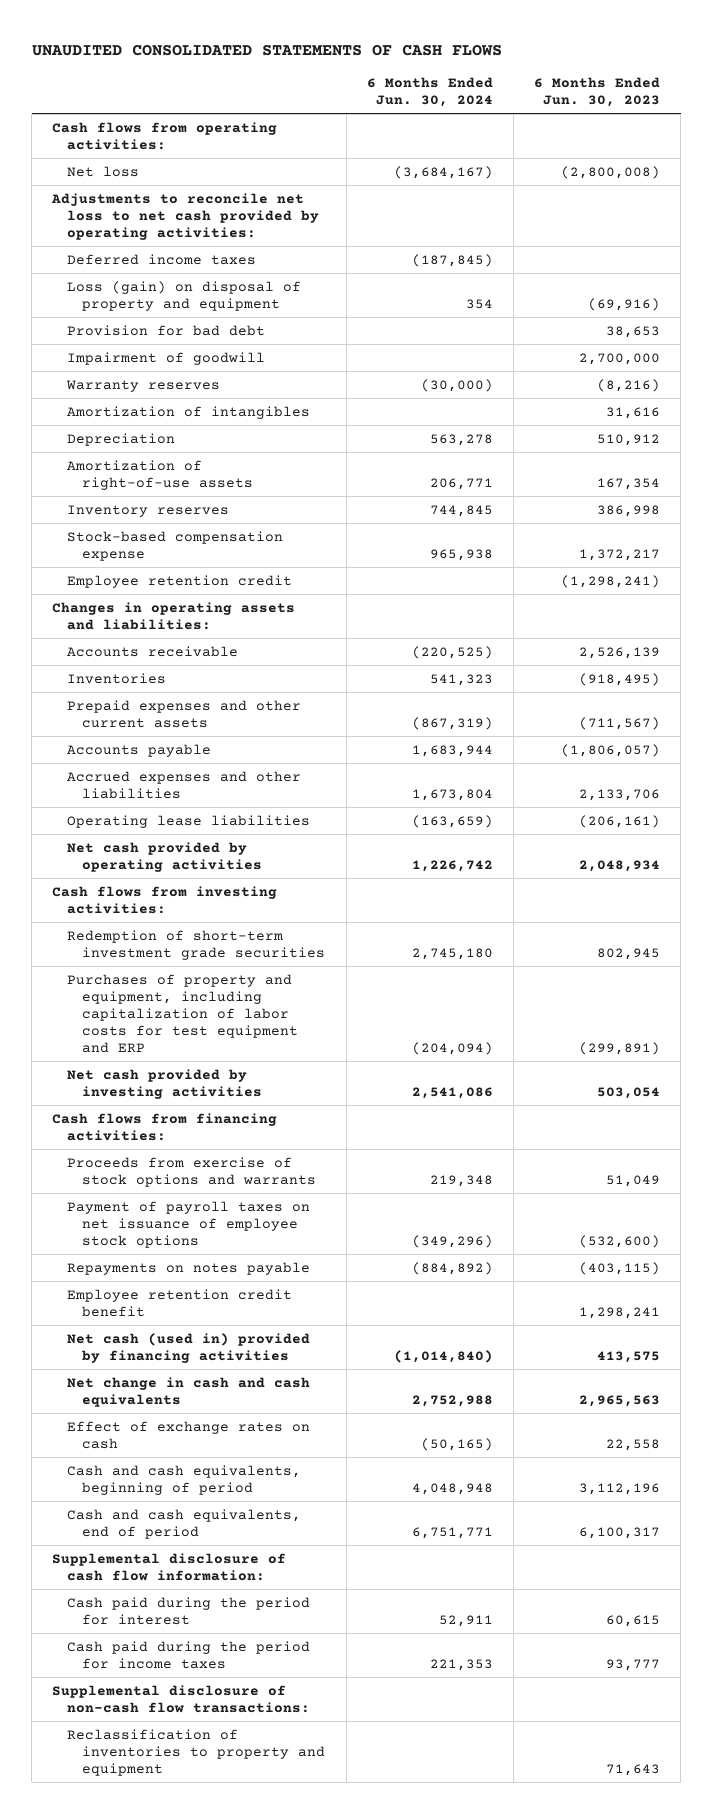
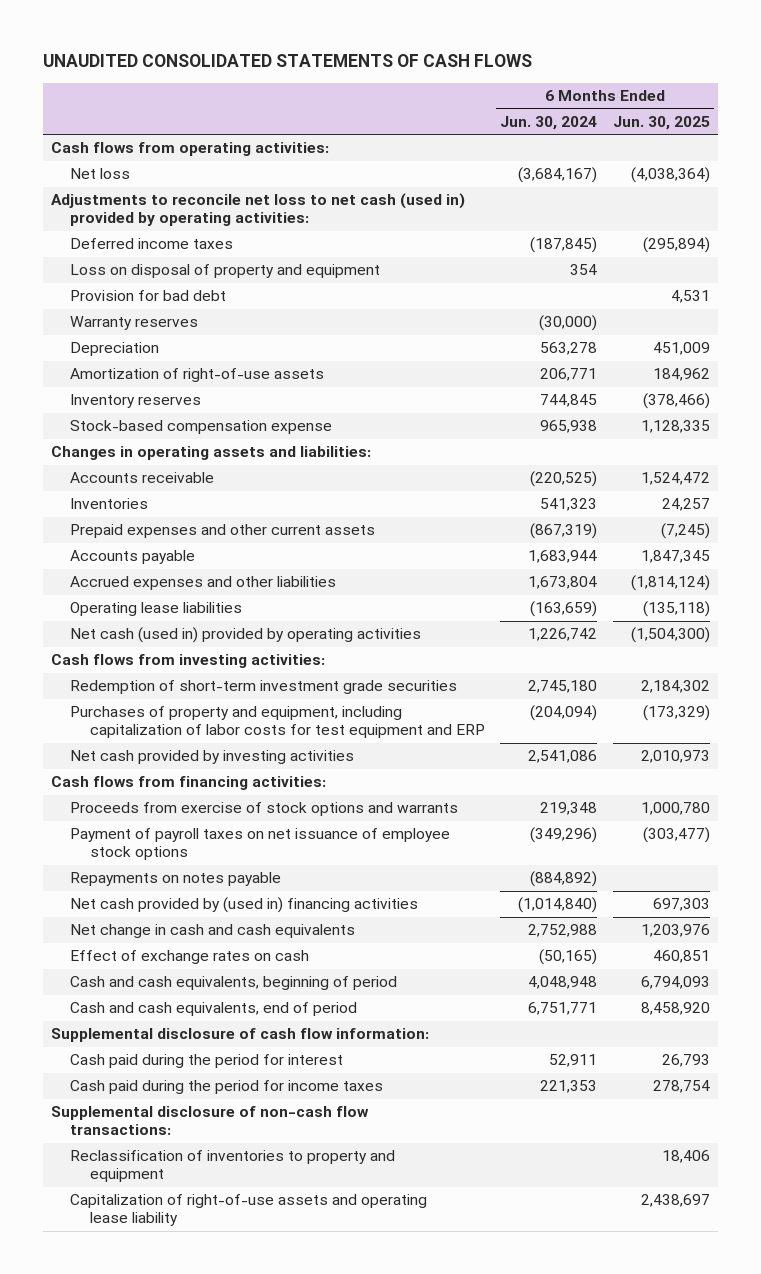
[534,76,661,108] 6 Months Ended Jun. 30, 2023 -> none
none -> [613,115,711,130] Jun. 30, 2025
[51,192,320,240] Adjustments to reconcile net loss to net cash provided by operating activities: -> [51,193,466,227] Adjustments to reconcile net loss to net cash (used in) provided by operating activities:
[67,280,302,311] Loss (gain) on disposal of property and equipment -> [70,264,381,279] Loss on disposal of property and equipment
[67,351,266,365] Impairment of goodwill -> none
[67,405,311,419] Amortization of intangibles -> none
[67,574,293,588] Employee retention credit -> none
[67,841,263,872] Net cash provided by operating activities -> [70,627,422,644] Net cash (used in) provided by operating activities
[67,1288,293,1317] Employee retention credit benefit -> none
[67,1332,311,1363] Net cash (used in) provided by financing activities -> [70,897,419,914] Net cash provided by (used in) financing activities
none -> [70,1194,428,1227] Capitalization of right-of-use assets and operating lease liability

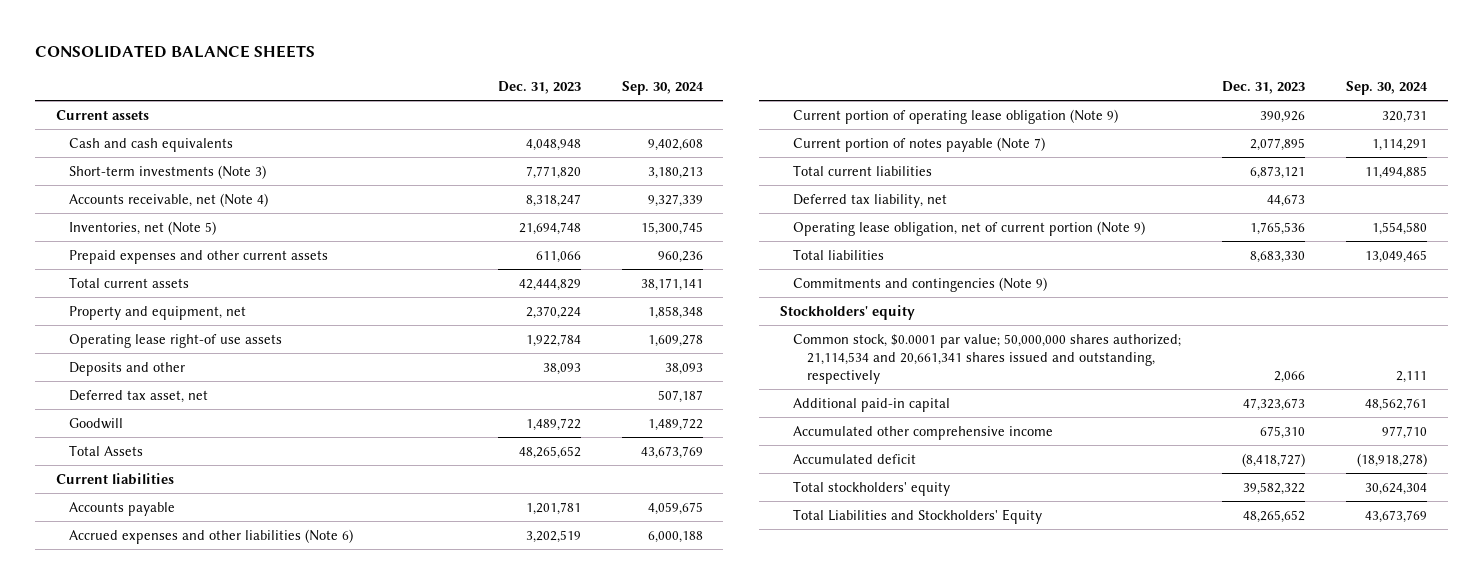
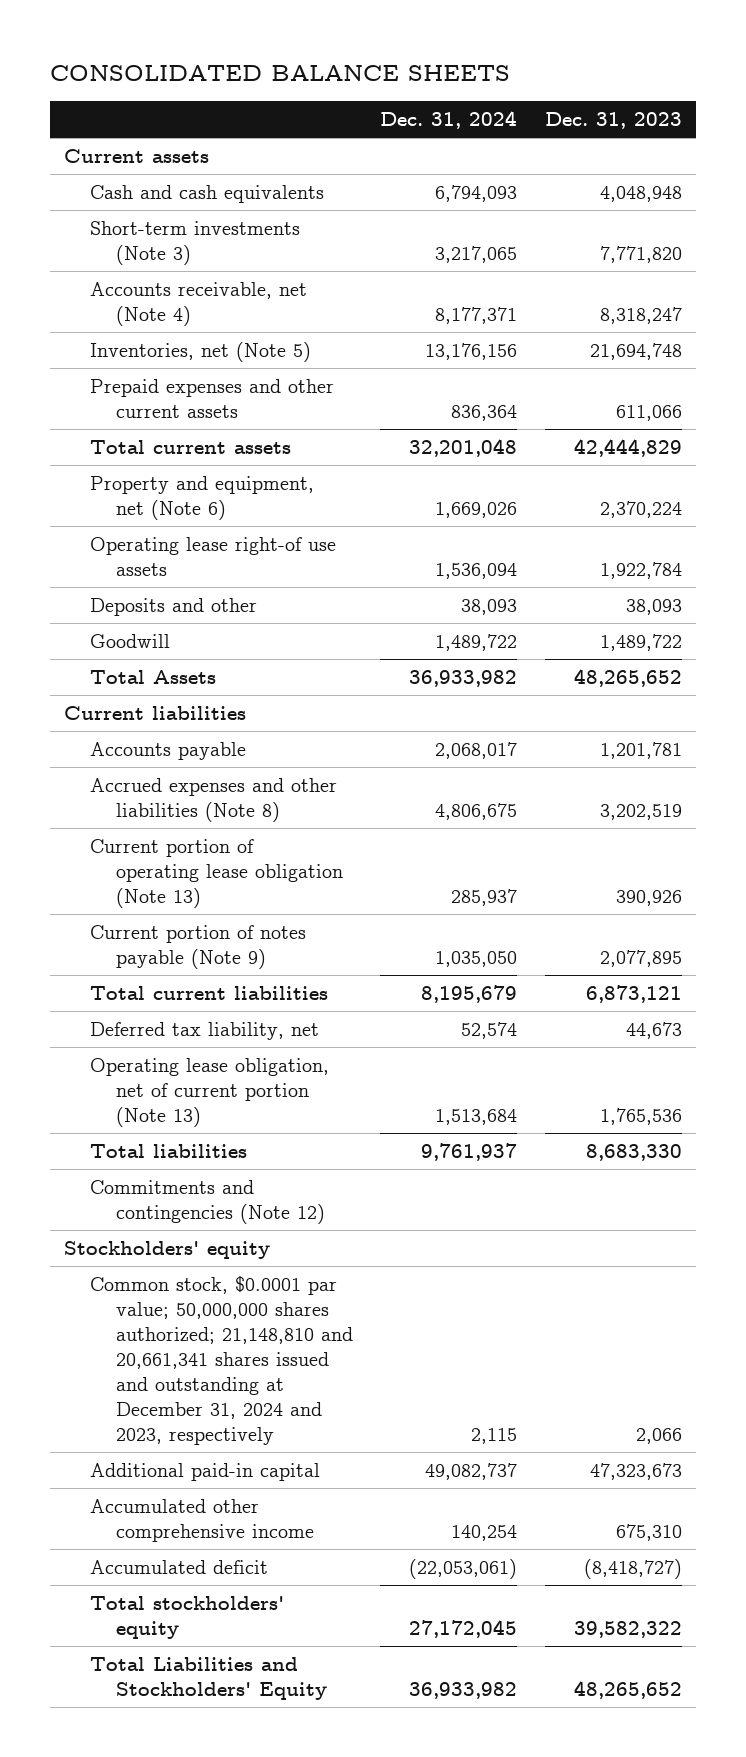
[621,80,704,95] Sep. 30, 2024 -> none
none -> [380,111,518,130] Dec. 31, 2024
[69,305,247,320] Property and equipment, net -> [89,475,314,520] Property and equipment, net (Note 6)
[69,389,209,403] Deferred tax asset, net -> none
[69,528,354,544] Accrued expenses and other liabilities (Note 6) -> [89,777,337,822] Accrued expenses and other liabilities (Note 8)
[793,108,1119,124] Current portion of operating lease obligation (Note 9) -> [89,838,343,908] Current portion of operating lease obligation (Note 13)
[793,136,1046,152] Current portion of notes payable (Note 7) -> [89,924,306,969] Current portion of notes payable (Note 9)
[793,220,1146,236] Operating lease obligation, net of current portion (Note 9) -> [89,1057,329,1127] Operating lease obligation, net of current portion (Note 13)
[793,276,1048,292] Commitments and contingencies (Note 9) -> [89,1179,325,1224] Commitments and contingencies (Note 12)
[793,333,1182,385] Common stock, $0.0001 par value; 50,000,000 shares authorized; 21,114,534 and 20,661,341 shares issued and outstanding, respectively -> [89,1275,353,1445] Common stock, $0.0001 par value; 50,000,000 shares authorized; 21,148,810 and 20,661,341 shares issued and outstanding at December 31, 2024 and 2023, respectively

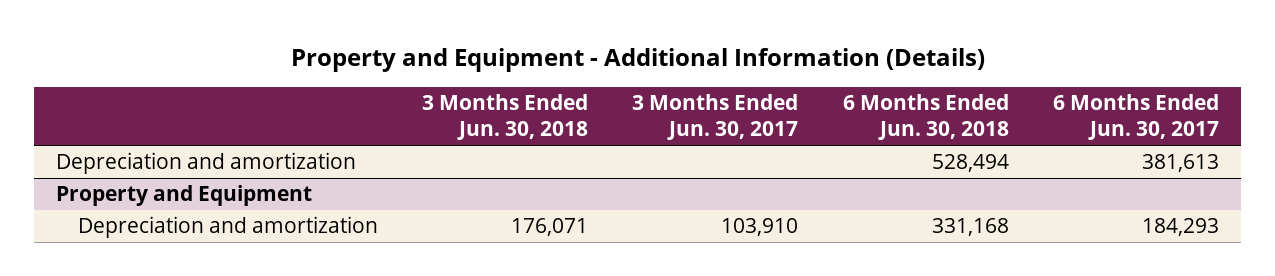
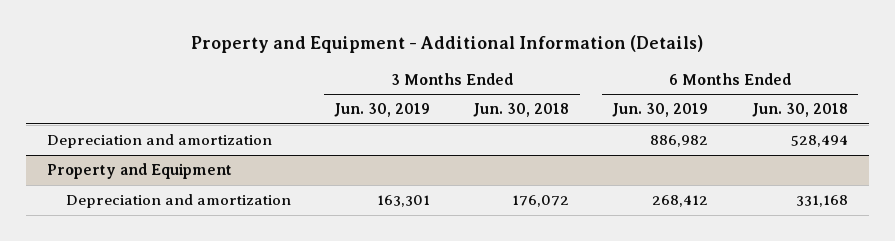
[632,93,799,141] 3 Months Ended Jun. 30, 2017 -> none
[1052,93,1219,141] 6 Months Ended Jun. 30, 2017 -> none
none -> [334,103,431,118] Jun. 30, 2019
none -> [612,103,709,118] Jun. 30, 2019
[510,218,588,237] 176,071 -> [512,195,570,208] 176,072

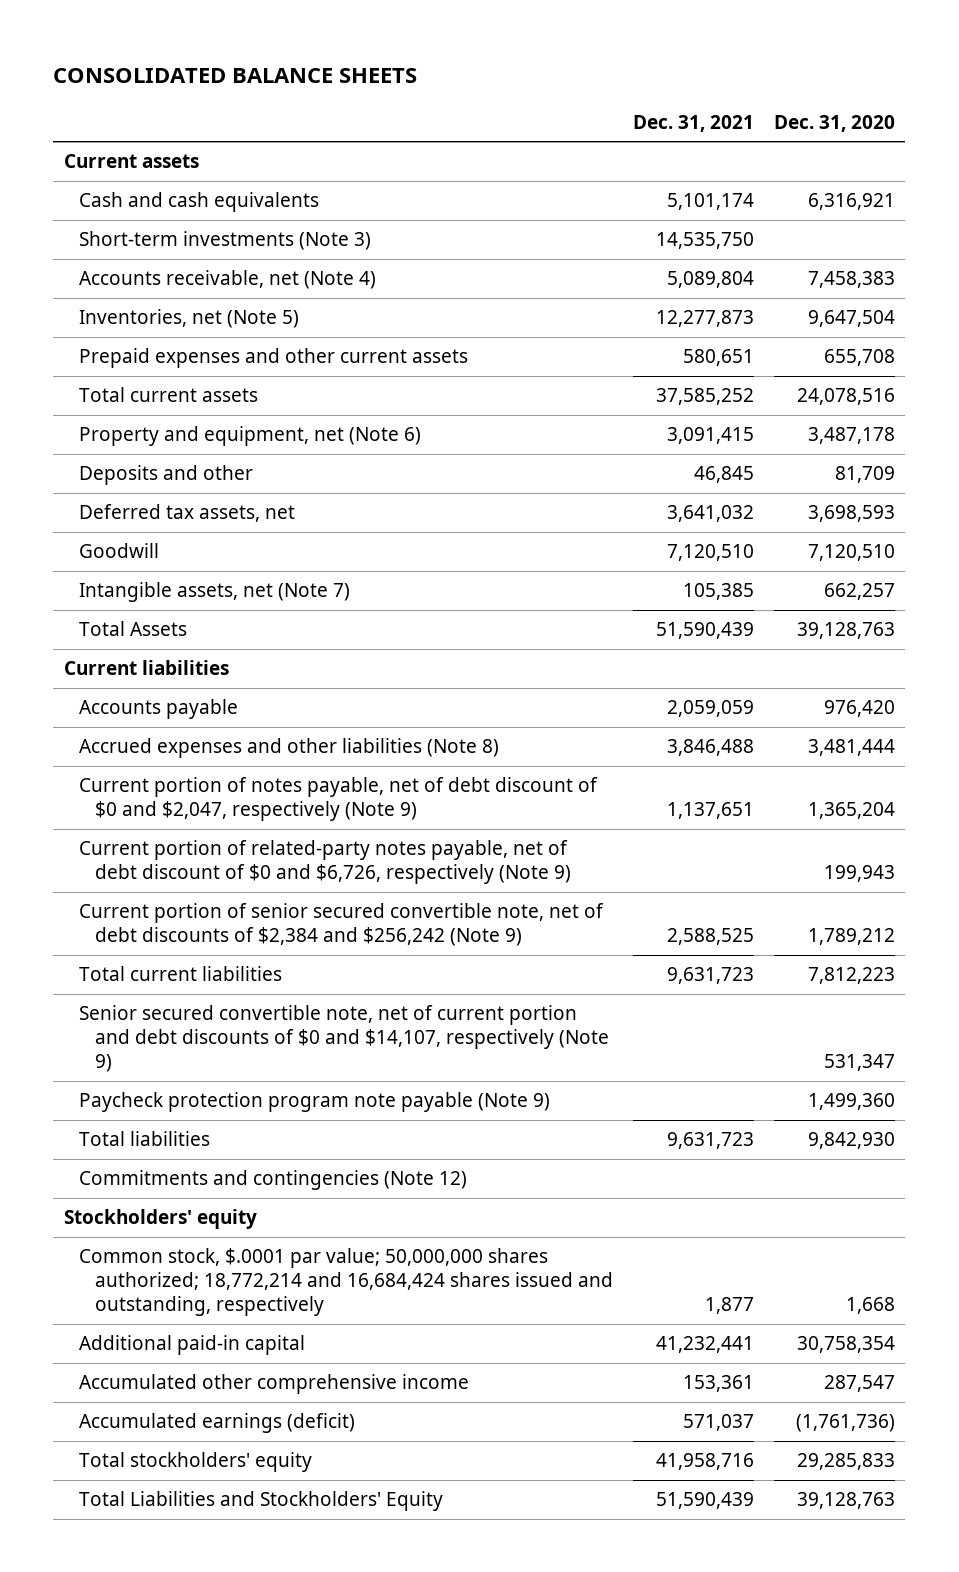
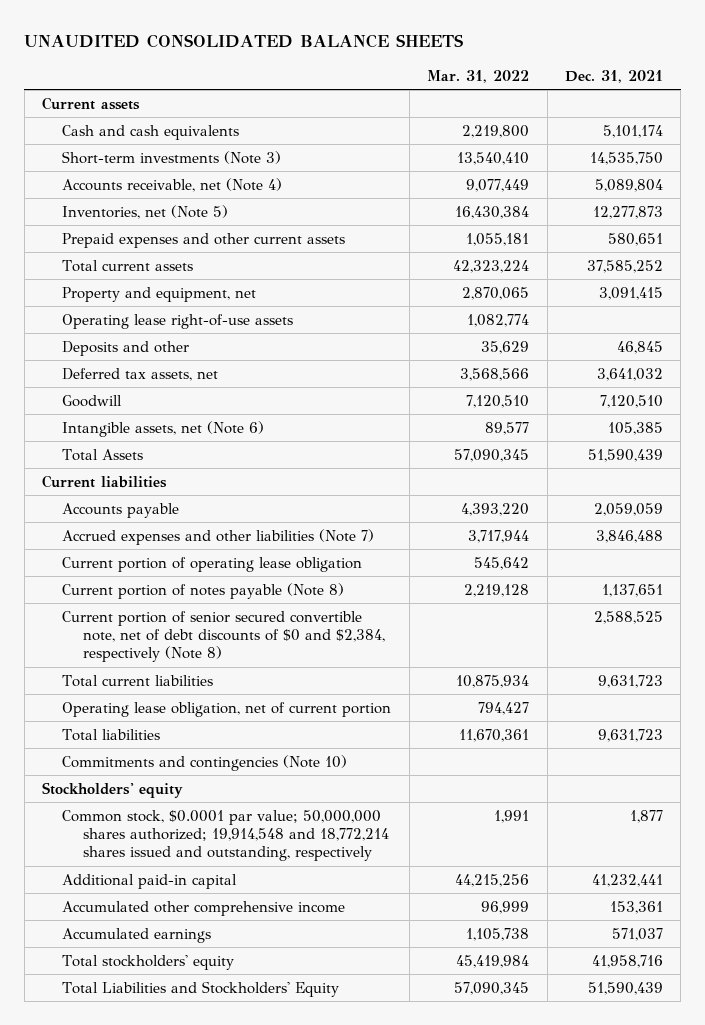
[53,68,418,84] CONSOLIDATED BALANCE SHEETS -> [24,34,464,49] UNAUDITED CONSOLIDATED BALANCE SHEETS
[773,114,895,132] Dec. 31, 2020 -> none
none -> [427,69,530,83] Mar. 31, 2022
[79,426,422,447] Property and equipment, net (Note 6) -> [62,286,257,302] Property and equipment, net
none -> [62,313,294,329] Operating lease right-of-use assets
[79,582,351,603] Intangible assets, net (Note 7) -> [62,420,265,437] Intangible assets, net (Note 6)
[79,840,571,885] Current portion of related-party notes payable, net of debt discount of $0 and $6,726, respectively (Note 9) -> none
[79,738,500,759] Accrued expenses and other liabilities (Note 8) -> [62,528,375,545] Accrued expenses and other liabilities (Note 7)
none -> [62,556,363,572] Current portion of operating lease obligation
[79,777,599,822] Current portion of notes payable, net of debt discount of $0 and $2,047, respectively (Note 9) -> [62,582,345,599] Current portion of notes payable (Note 8)
[79,903,605,947] Current portion of senior secured convertible note, net of debt discounts of $2,384 and $256,242 (Note 9) -> [62,610,385,663] Current portion of senior secured convertible note, net of debt discounts of $0 and $2,384, respectively (Note 8)
[79,1005,609,1073] Senior secured convertible note, net of current portion and debt discounts of $0 and $14,107, respectively (Note 9) -> none
[79,1092,551,1113] Paycheck protection program note payable (Note 9) -> none
none -> [62,701,392,717] Operating lease obligation, net of current portion
[79,1170,468,1191] Commitments and contingencies (Note 12) -> [62,754,348,771] Commitments and contingencies (Note 10)
[79,1248,613,1317] Common stock, $.0001 par value; 50,000,000 shares authorized; 18,772,214 and 16,684,424 shares issued and outstanding, respectively -> [62,809,389,862] Common stock, $0.0001 par value; 50,000,000 shares authorized; 19,914,548 and 18,772,214 shares issued and outstanding, respectively
[79,1413,356,1434] Accumulated earnings (deficit) -> [62,927,212,943] Accumulated earnings

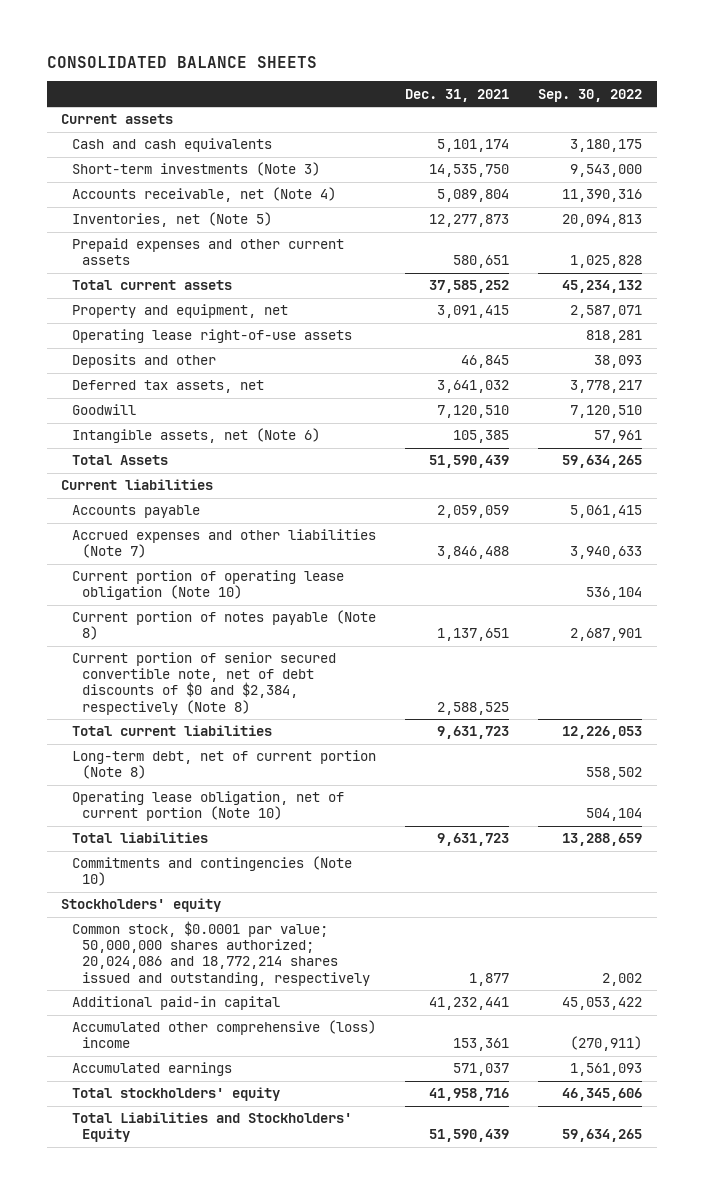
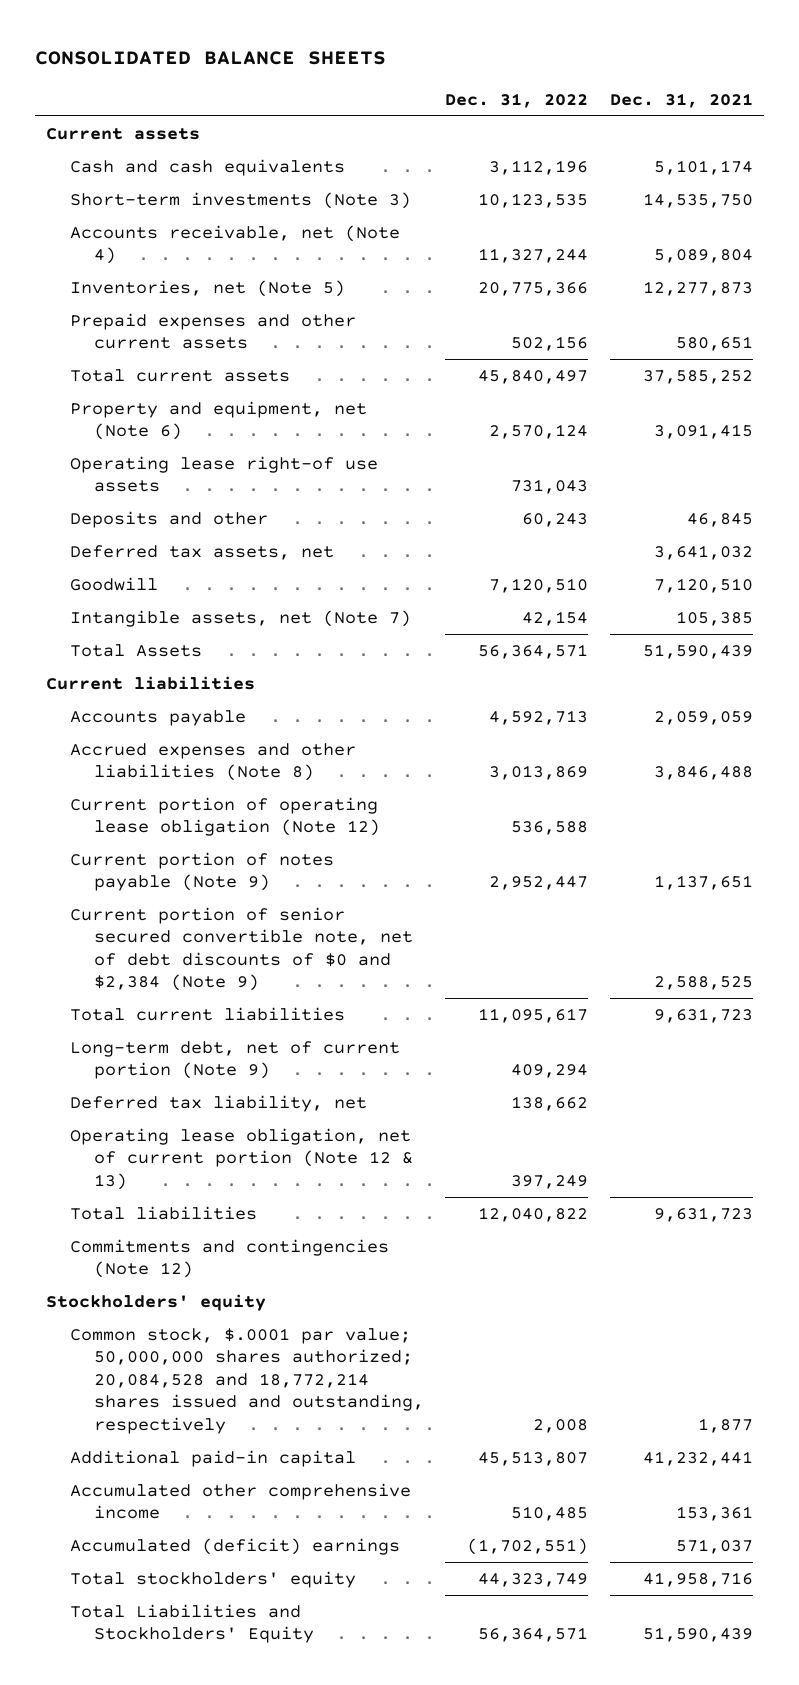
[538,88,643,102] Sep. 30, 2022 -> none
none -> [445,92,589,108] Dec. 31, 2022
[71,304,288,319] Property and equipment, net -> [69,400,367,441] Property and equipment, net (Note 6)
[71,329,352,344] Operating lease right-of-use assets -> [69,455,378,493] Operating lease right-of use assets
[71,428,320,444] Intangible assets, net (Note 6) -> [69,609,411,627] Intangible assets, net (Note 7)
[71,529,376,559] Accrued expenses and other liabilities (Note 7) -> [69,742,356,782] Accrued expenses and other liabilities (Note 8)
[71,570,344,601] Current portion of operating lease obligation (Note 10) -> [69,796,380,837] Current portion of operating lease obligation (Note 12)
[71,610,376,641] Current portion of notes payable (Note 8) -> [69,851,334,892] Current portion of notes payable (Note 9)
[71,652,336,715] Current portion of senior secured convertible note, net of debt discounts of $0 and $2,384, respectively (Note 8) -> [69,906,413,992] Current portion of senior secured convertible note, net of debt discounts of $0 and $2,384 (Note 9)
[71,750,376,780] Long-term debt, net of current portion (Note 8) -> [69,1040,400,1080] Long-term debt, net of current portion (Note 9)
none -> [69,1094,367,1112] Deferred tax liability, net
[71,791,344,822] Operating lease obligation, net of current portion (Note 10) -> [69,1127,413,1190] Operating lease obligation, net of current portion (Note 12 & 13)
[71,856,352,887] Commitments and contingencies (Note 10) -> [69,1238,389,1279] Commitments and contingencies (Note 12)
[71,921,370,986] Common stock, $0.0001 par value; 50,000,000 shares authorized; 20,024,086 and 18,772,214 shares issued and outstanding, respectively -> [69,1327,424,1434] Common stock, $.0001 par value; 50,000,000 shares authorized; 20,084,528 and 18,772,214 shares issued and outstanding, respectively
[71,1020,376,1049] Accumulated other comprehensive (loss) income -> [69,1482,411,1520] Accumulated other comprehensive income
[71,1062,232,1077] Accumulated earnings -> [69,1537,400,1555] Accumulated (deficit) earnings

